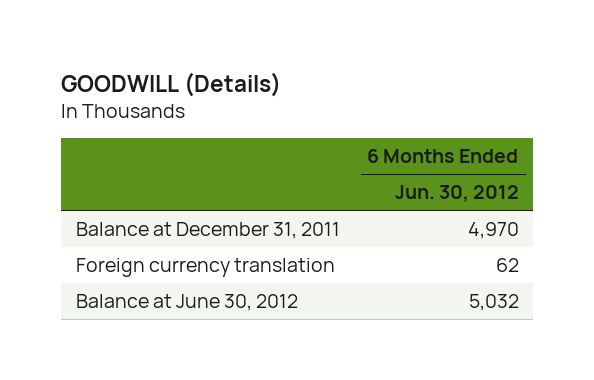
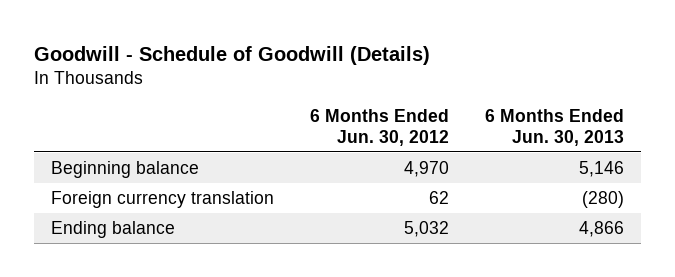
[61,71,282,97] GOODWILL (Details) -> [33,45,430,65] Goodwill - Schedule of Goodwill (Details)
none -> [484,109,624,146] 6 Months Ended Jun. 30, 2013
[75,222,340,240] Balance at December 31, 2011 -> [51,160,200,178] Beginning balance
[75,294,298,312] Balance at June 30, 2012 -> [51,220,176,238] Ending balance

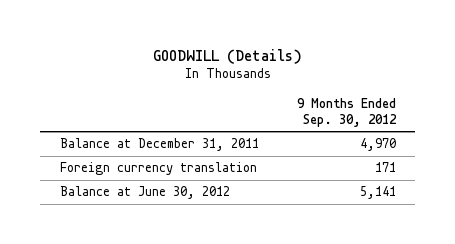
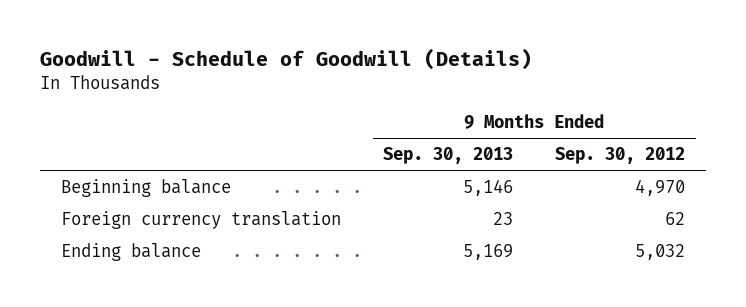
[152,48,302,64] GOODWILL (Details) -> [40,48,533,71] Goodwill - Schedule of Goodwill (Details)
none -> [383,147,514,165] Sep. 30, 2013
[59,186,230,200] Balance at June 30, 2012 -> none
[59,138,259,152] Balance at December 31, 2011 -> [61,179,232,198] Beginning balance
[374,162,396,173] 171 -> [665,212,686,226] 62
none -> [61,243,202,262] Ending balance

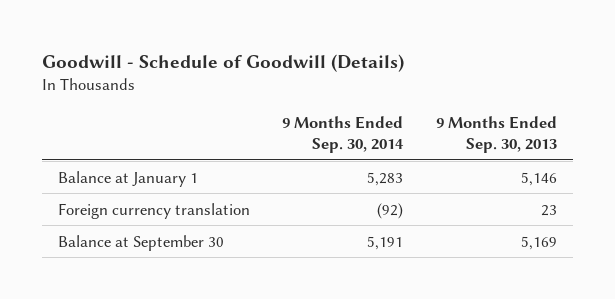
[555,147,686,165] Sep. 30, 2012 -> none
none -> [282,116,405,153] 9 Months Ended Sep. 30, 2014
[61,179,232,198] Beginning balance -> [58,170,199,187] Balance at January 1
[61,243,202,262] Ending balance -> [58,234,225,251] Balance at September 30

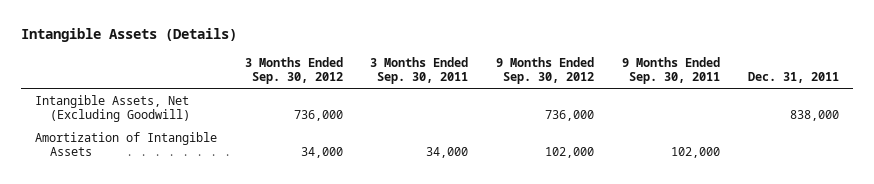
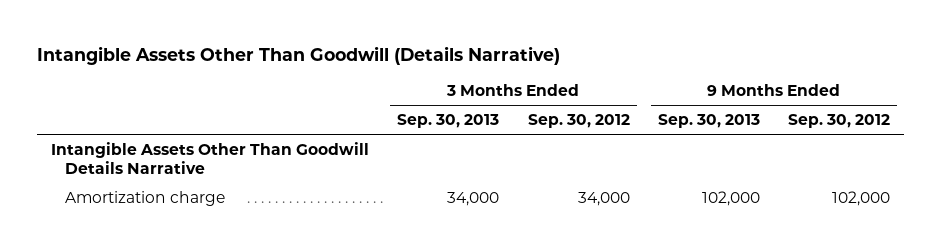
[20,28,237,43] Intangible Assets (Details) -> [36,45,560,65] Intangible Assets Other Than Goodwill (Details Narrative)
[370,56,469,85] 3 Months Ended Sep. 30, 2011 -> none
[622,56,721,85] 9 Months Ended Sep. 30, 2011 -> none
[747,72,839,84] Dec. 31, 2011 -> none
none -> [397,113,500,128] Sep. 30, 2013
none -> [657,113,760,128] Sep. 30, 2013
[34,94,191,123] Intangible Assets, Net (Excluding Goodwill) -> none
none -> [51,141,370,175] Intangible Assets Other Than Goodwill Details Narrative
[34,131,217,157] Amortization of Intangible Assets -> [65,190,226,206] Amortization charge

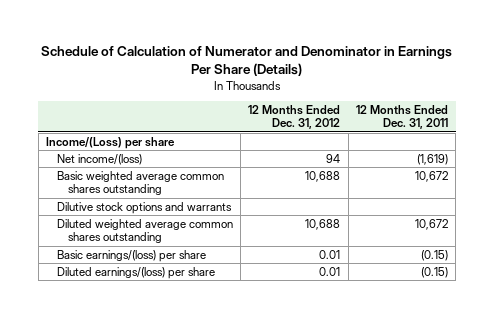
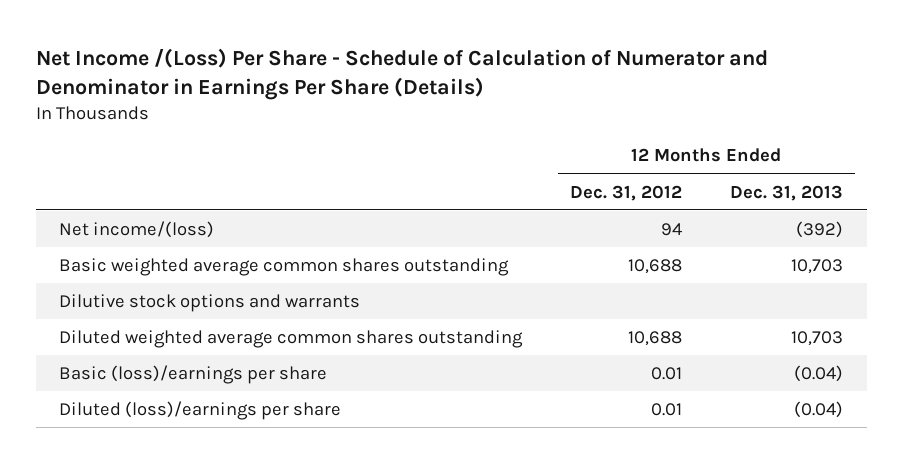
[40,46,452,77] Schedule of Calculation of Numerator and Denominator in Earnings Per Share (Details) -> [35,47,768,100] Net Income /(Loss) Per Share - Schedule of Calculation of Numerator and Denominator in Earnings Per Share (Details)
[355,105,448,130] 12 Months Ended Dec. 31, 2011 -> none
none -> [729,184,843,201] Dec. 31, 2013
[46,136,176,149] Income/(Loss) per share -> none
[56,249,206,262] Basic earnings/(loss) per share -> [59,365,328,385] Basic (loss)/earnings per share
[56,266,215,279] Diluted earnings/(loss) per share -> [59,401,342,421] Diluted (loss)/earnings per share

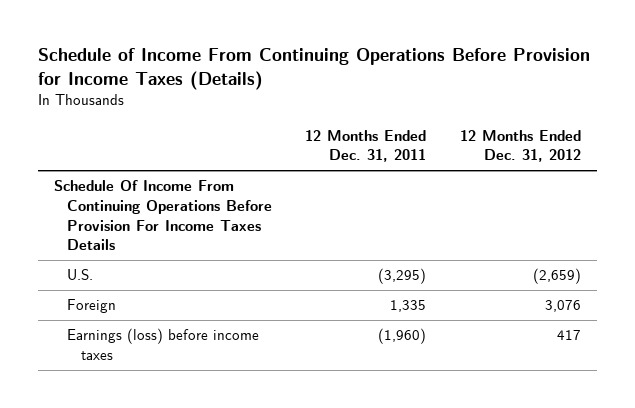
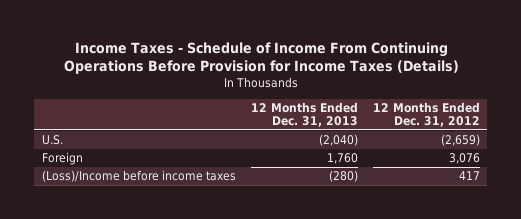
[37,48,590,90] Schedule of Income From Continuing Operations Before Provision for Income Taxes (Details) -> [63,41,459,74] Income Taxes - Schedule of Income From Continuing Operations Before Provision for Income Taxes (Details)
[305,129,427,163] 12 Months Ended Dec. 31, 2011 -> none
none -> [250,101,358,128] 12 Months Ended Dec. 31, 2013
[54,180,273,251] Schedule Of Income From Continuing Operations Before Provision For Income Taxes Details -> none
[67,328,260,360] Earnings (loss) before income taxes -> [41,170,236,183] (Loss)/Income before income taxes

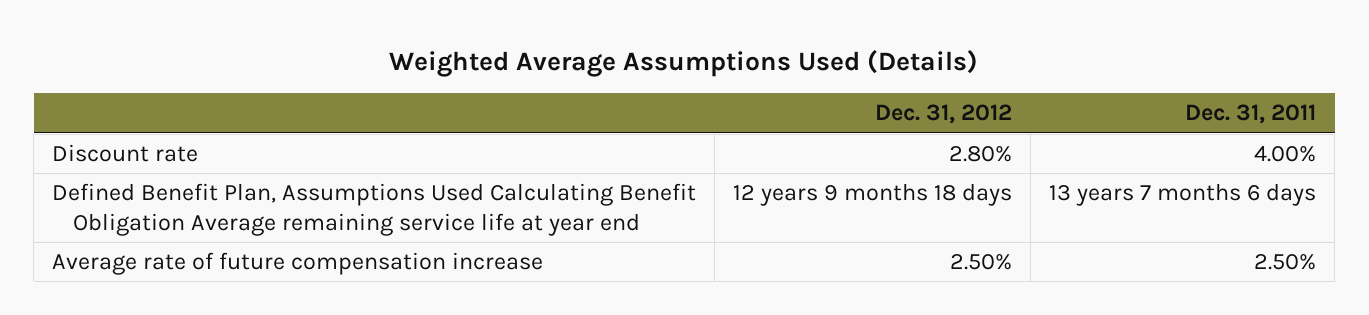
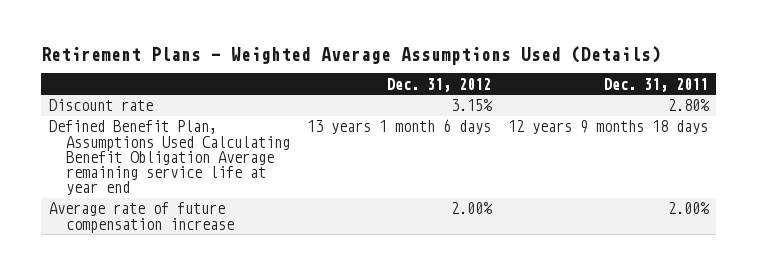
[389,50,979,78] Weighted Average Assumptions Used (Details) -> [40,45,661,65] Retirement Plans - Weighted Average Assumptions Used (Details)
[949,145,1013,162] 2.80% -> [451,99,494,112] 3.15%
[1254,145,1317,162] 4.00% -> [667,99,710,112] 2.80%
[733,182,1013,206] 12 years 9 months 18 days -> [307,119,492,135] 13 years 1 month 6 days
[1049,182,1317,206] 13 years 7 months 6 days -> [507,120,708,135] 12 years 9 months 18 days
[950,253,1013,270] 2.50% -> [451,202,494,215] 2.00%
[1254,253,1317,270] 2.50% -> [667,202,710,215] 2.00%

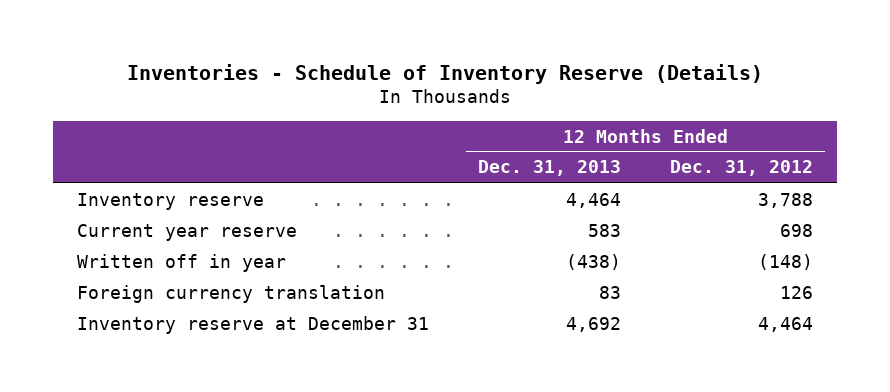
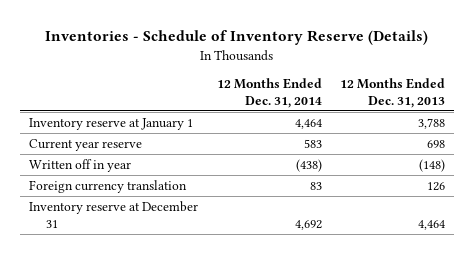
[669,160,813,177] Dec. 31, 2012 -> none
none -> [216,77,322,108] 12 Months Ended Dec. 31, 2014
[77,192,265,210] Inventory reserve -> none
none -> [29,117,194,130] Inventory reserve at January 1
[588,223,622,237] 583 -> [426,139,445,148] 698
[566,253,622,270] (438) -> [418,158,445,172] (148)
[599,285,622,299] 83 -> [426,181,445,191] 126
[566,316,622,332] 4,692 -> [417,219,445,230] 4,464

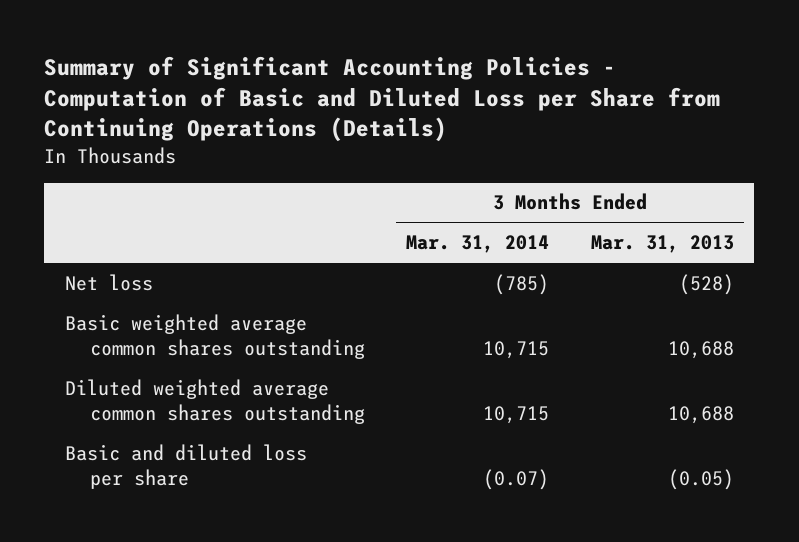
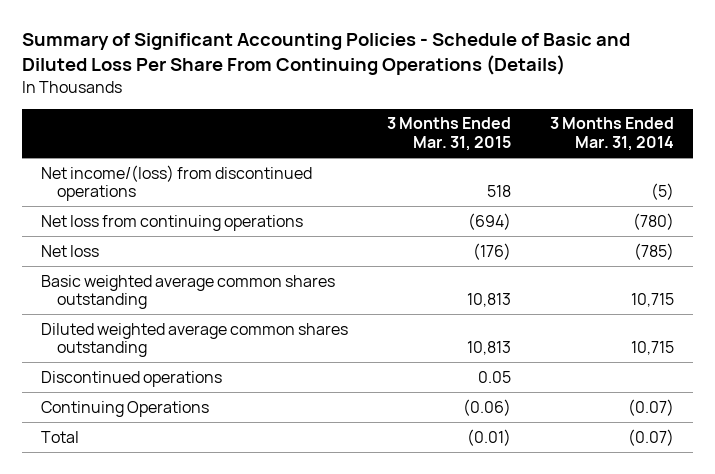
[44,56,721,143] Summary of Significant Accounting Policies - Computation of Basic and Diluted Loss per Share from Continuing Operations (Details) -> [21,33,630,76] Summary of Significant Accounting Policies - Schedule of Basic and Diluted Loss Per Share From Continuing Operations (Details)
[590,235,734,254] Mar. 31, 2013 -> none
none -> [386,117,511,151] 3 Months Ended Mar. 31, 2015
none -> [40,164,312,202] Net income/(loss) from discontinued operations
none -> [40,214,303,231] Net loss from continuing operations
none -> [40,370,222,387] Discontinued operations
none -> [40,400,209,417] Continuing Operations
[65,443,308,490] Basic and diluted loss per share -> [40,430,79,443] Total

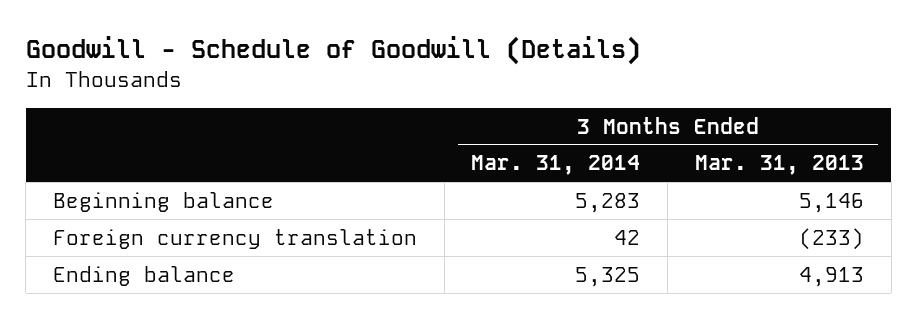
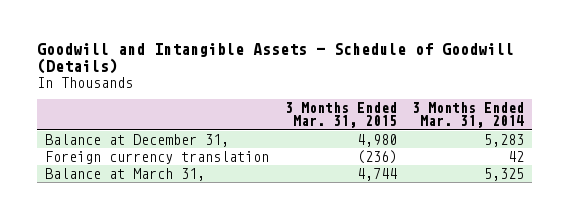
[25,36,641,66] Goodwill - Schedule of Goodwill (Details) -> [37,42,515,75] Goodwill and Intangible Assets - Schedule of Goodwill (Details)
[695,155,865,176] Mar. 31, 2013 -> none
none -> [284,101,397,129] 3 Months Ended Mar. 31, 2015
[52,191,274,212] Beginning balance -> [45,133,230,147] Balance at December 31,
[52,265,235,286] Ending balance -> [45,167,206,181] Balance at March 31,

